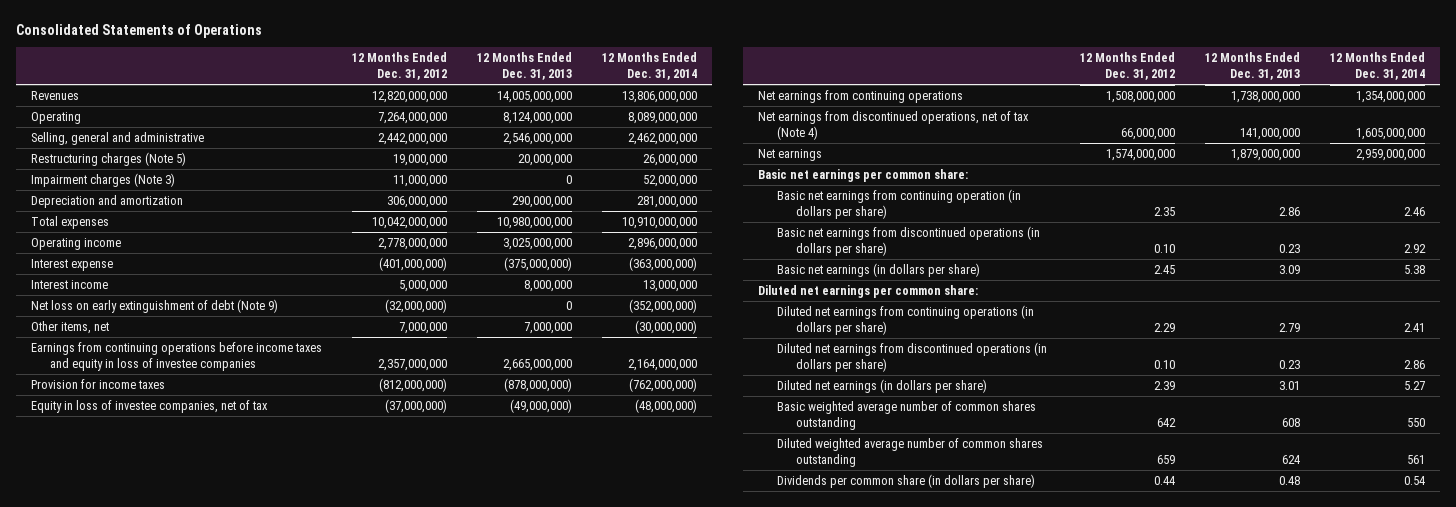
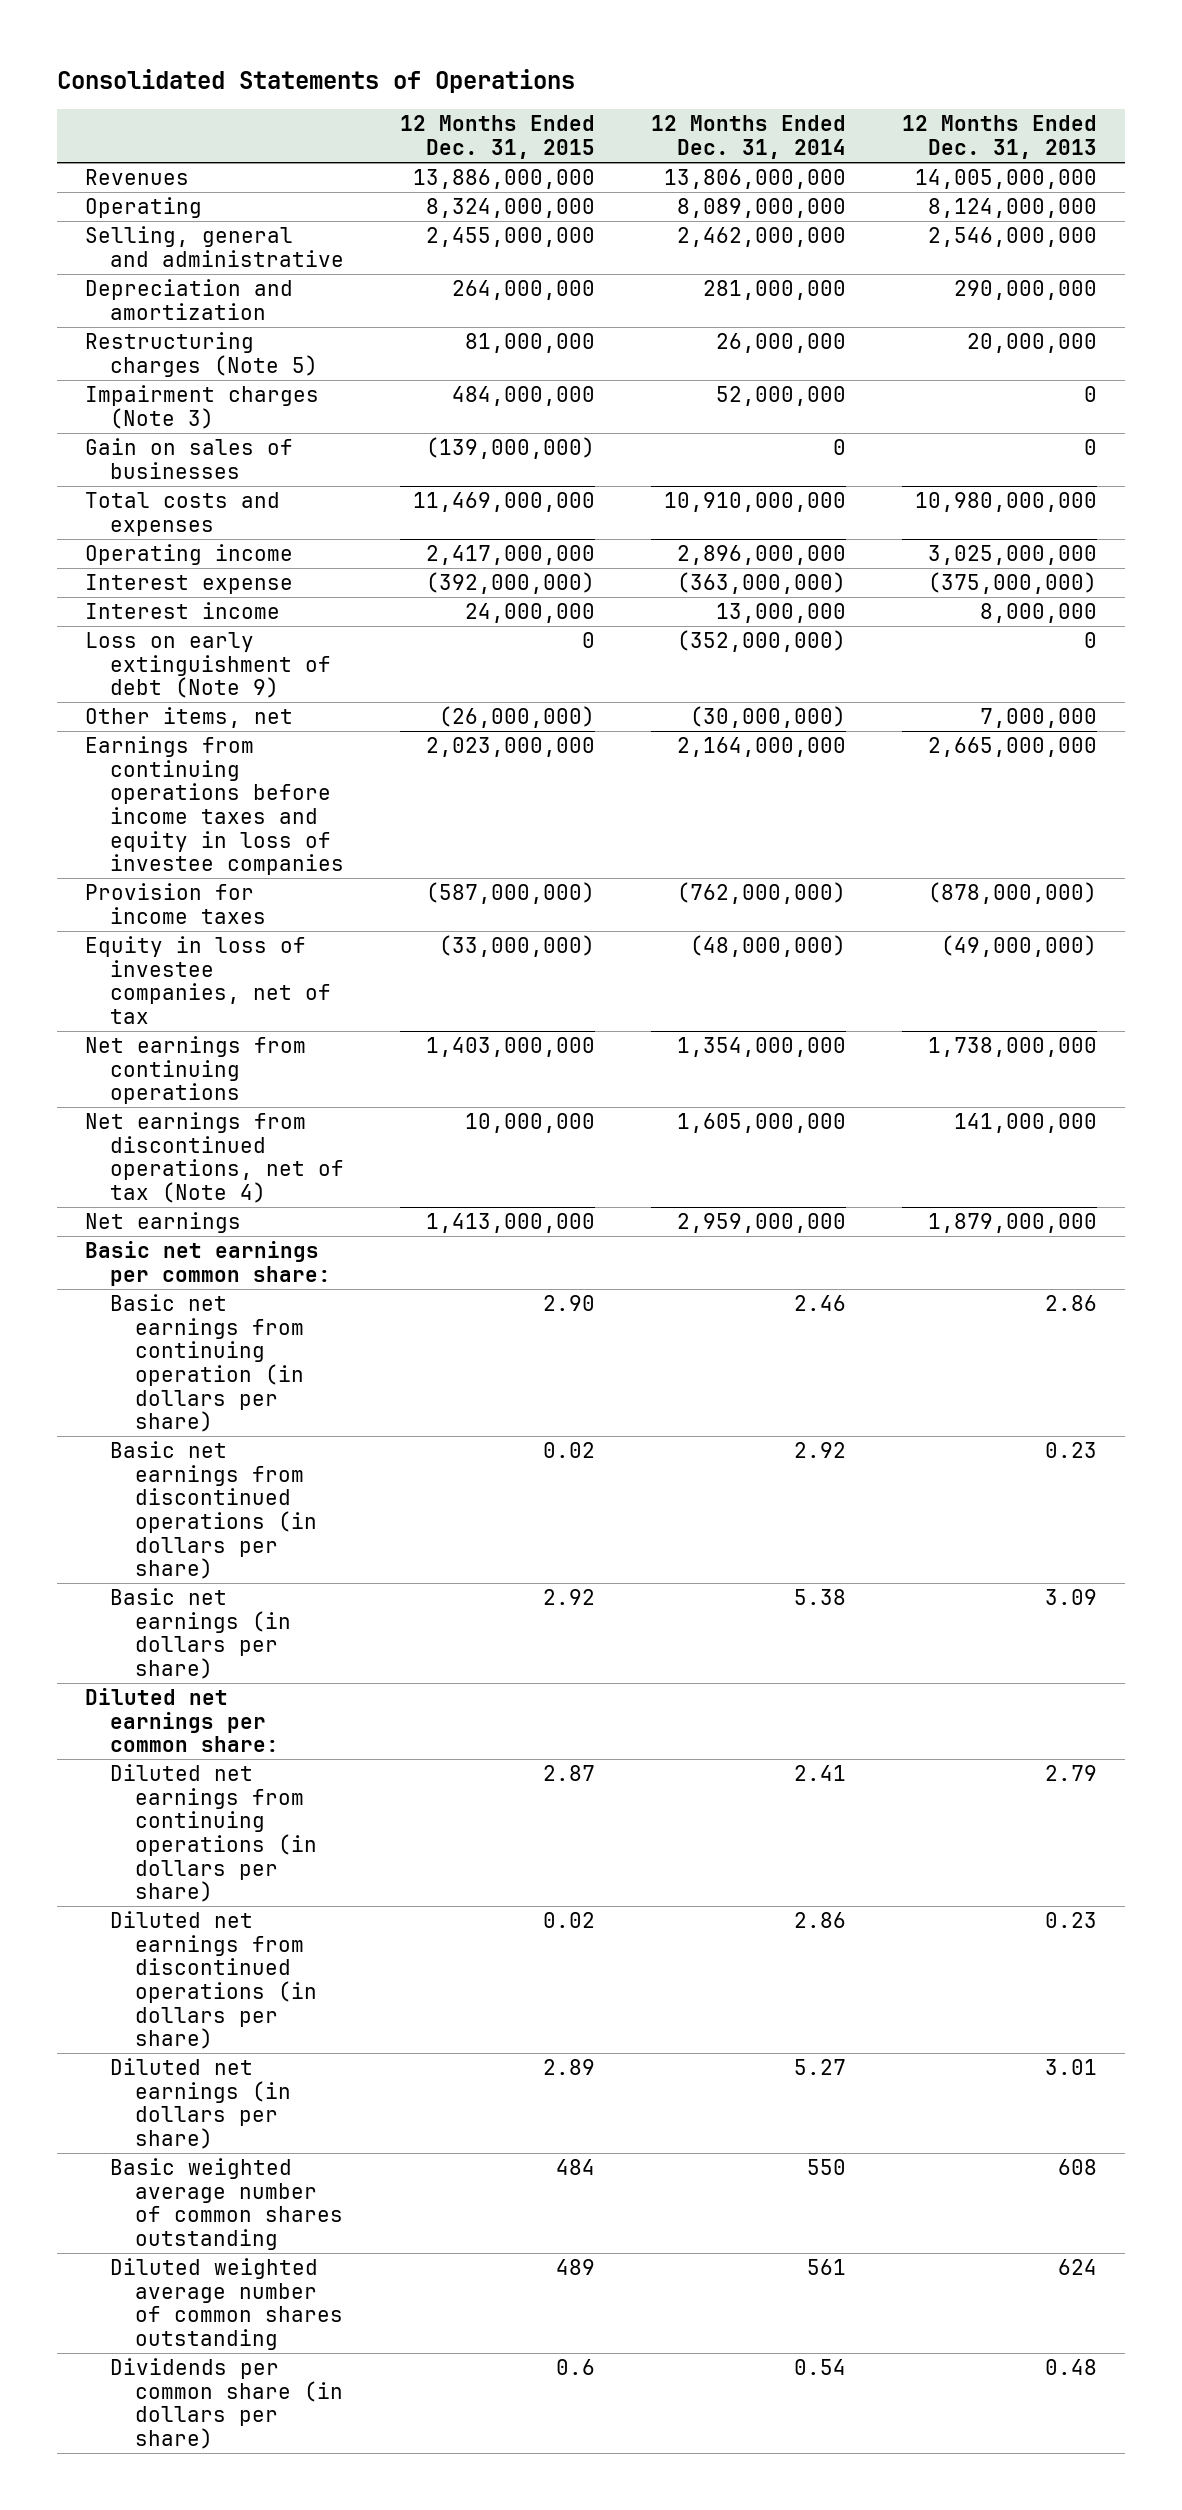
[351,52,447,81] 12 Months Ended Dec. 31, 2012 -> none
none -> [400,115,596,160] 12 Months Ended Dec. 31, 2015
[30,194,183,208] Depreciation and amortization -> [85,278,294,320] Depreciation and amortization
none -> [85,437,294,479] Gain on sales of businesses
[30,215,109,229] Total expenses -> [85,491,281,536] Total costs and expenses
[30,298,278,313] Net loss on early extinguishment of debt (Note 9) -> [85,631,332,699] Loss on early extinguishment of debt (Note 9)

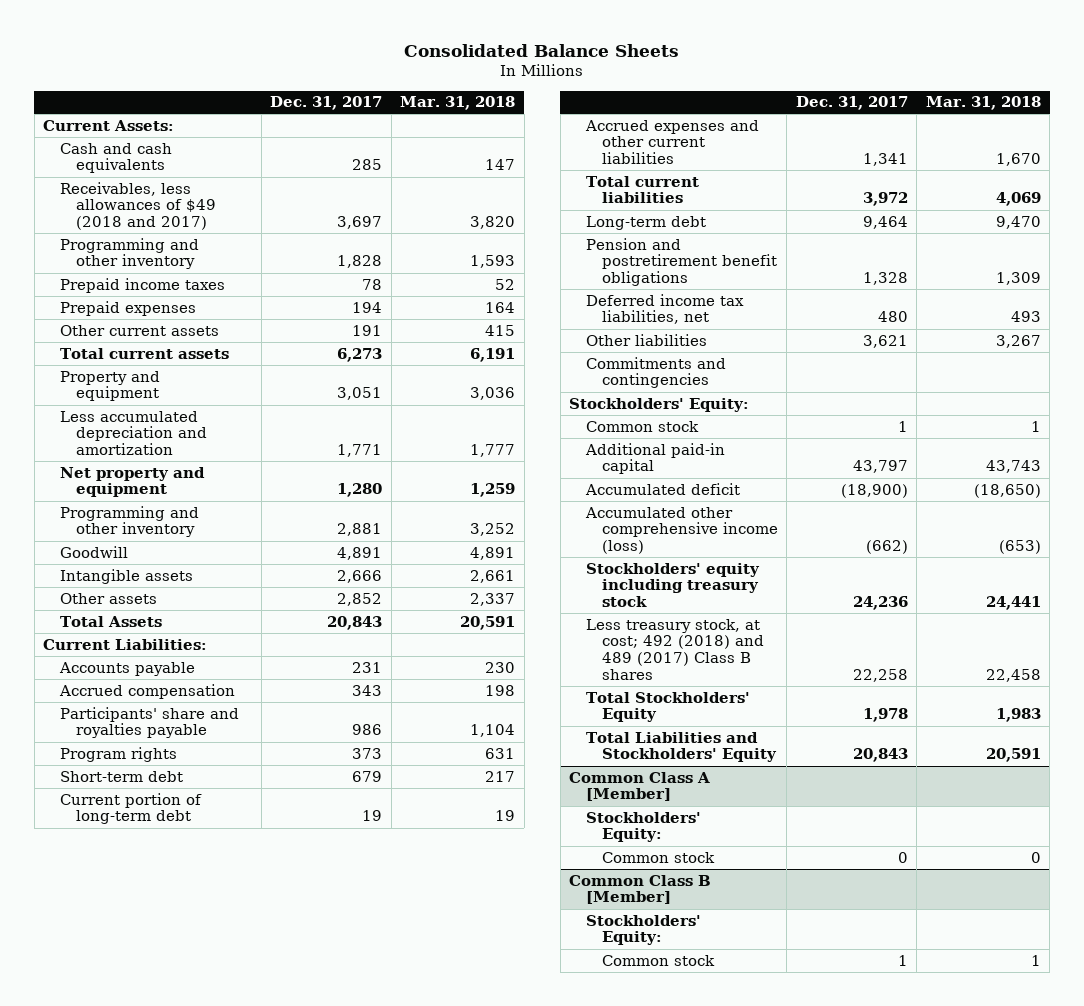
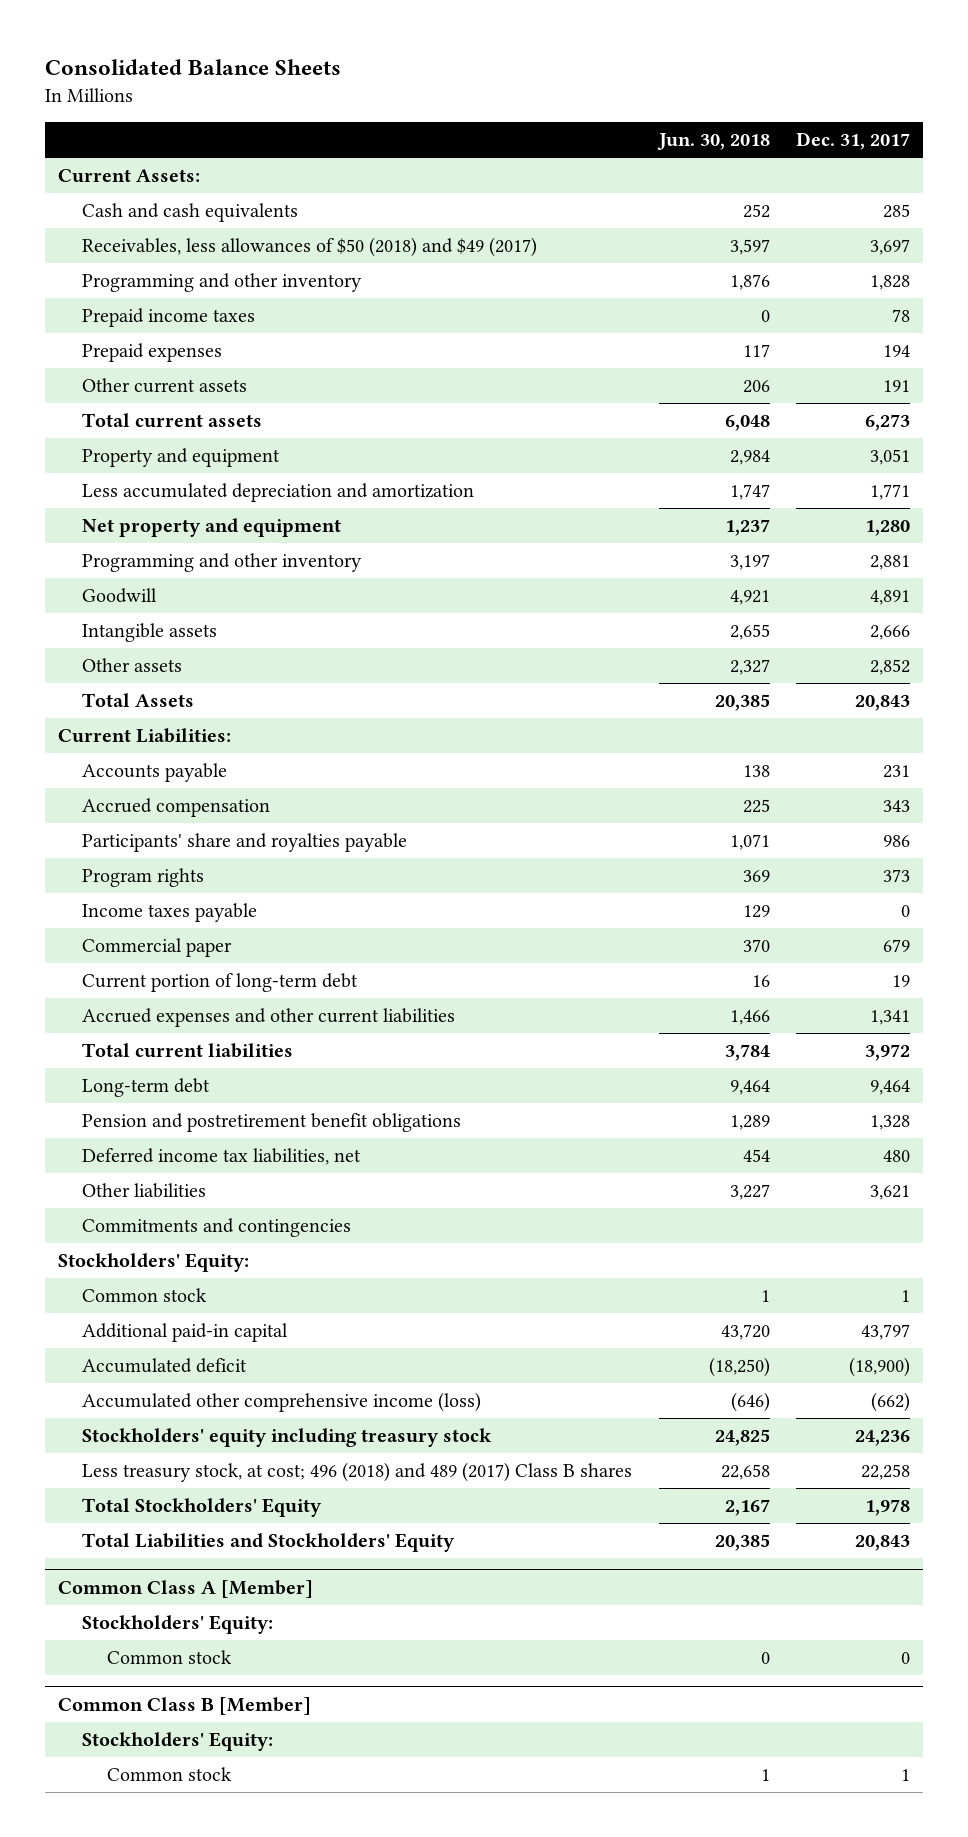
[400,96,516,111] Mar. 31, 2018 -> none
none -> [656,133,770,151] Jun. 30, 2018
[59,181,217,231] Receivables, less allowances of $49 (2018 and 2017) -> [82,237,538,258] Receivables, less allowances of $50 (2018) and $49 (2017)
none -> [82,903,258,923] Income taxes payable
[59,770,183,782] Short-term debt -> [82,938,233,958] Commercial paper
[585,618,764,680] Less treasury stock, at cost; 492 (2018) and 489 (2017) Class B shares -> [82,1462,633,1483] Less treasury stock, at cost; 496 (2018) and 489 (2017) Class B shares

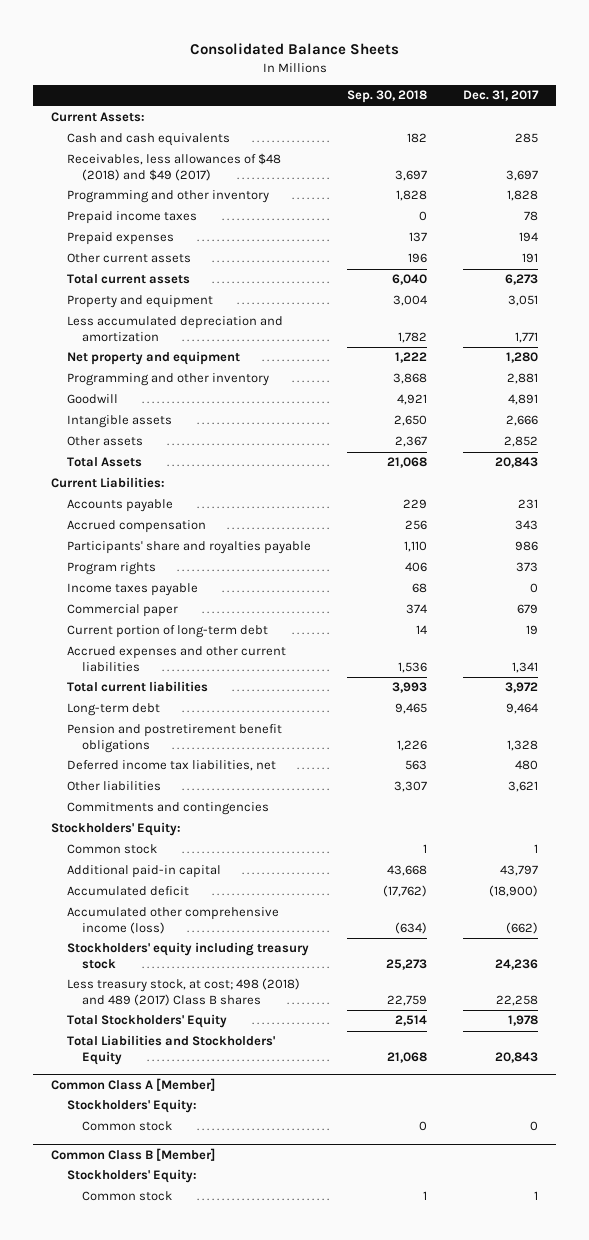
[656,133,770,151] Jun. 30, 2018 -> none
none -> [346,90,427,104] Sep. 30, 2018
[82,237,538,258] Receivables, less allowances of $50 (2018) and $49 (2017) -> [66,153,281,181] Receivables, less allowances of $48 (2018) and $49 (2017)
[82,1462,633,1483] Less treasury stock, at cost; 496 (2018) and 489 (2017) Class B shares -> [66,978,300,1006] Less treasury stock, at cost; 498 (2018) and 489 (2017) Class B shares

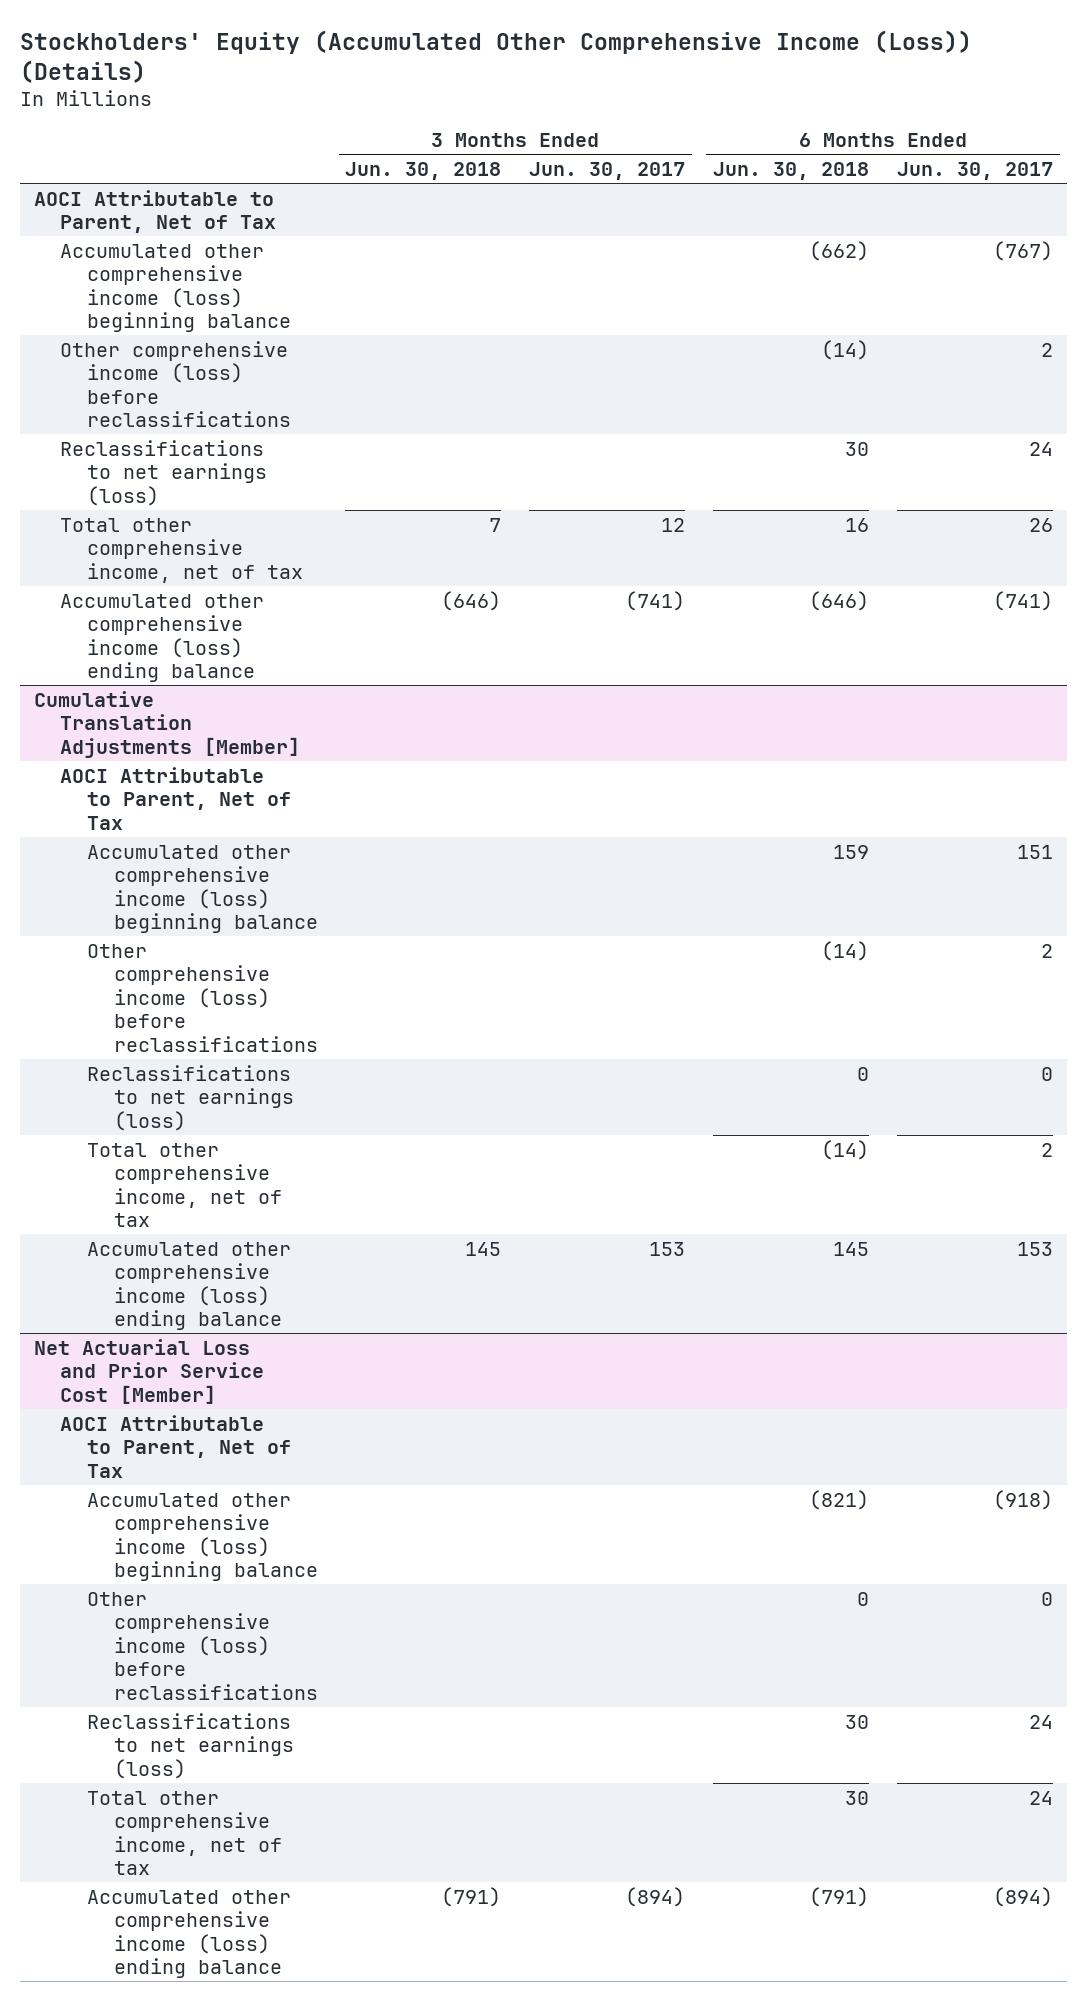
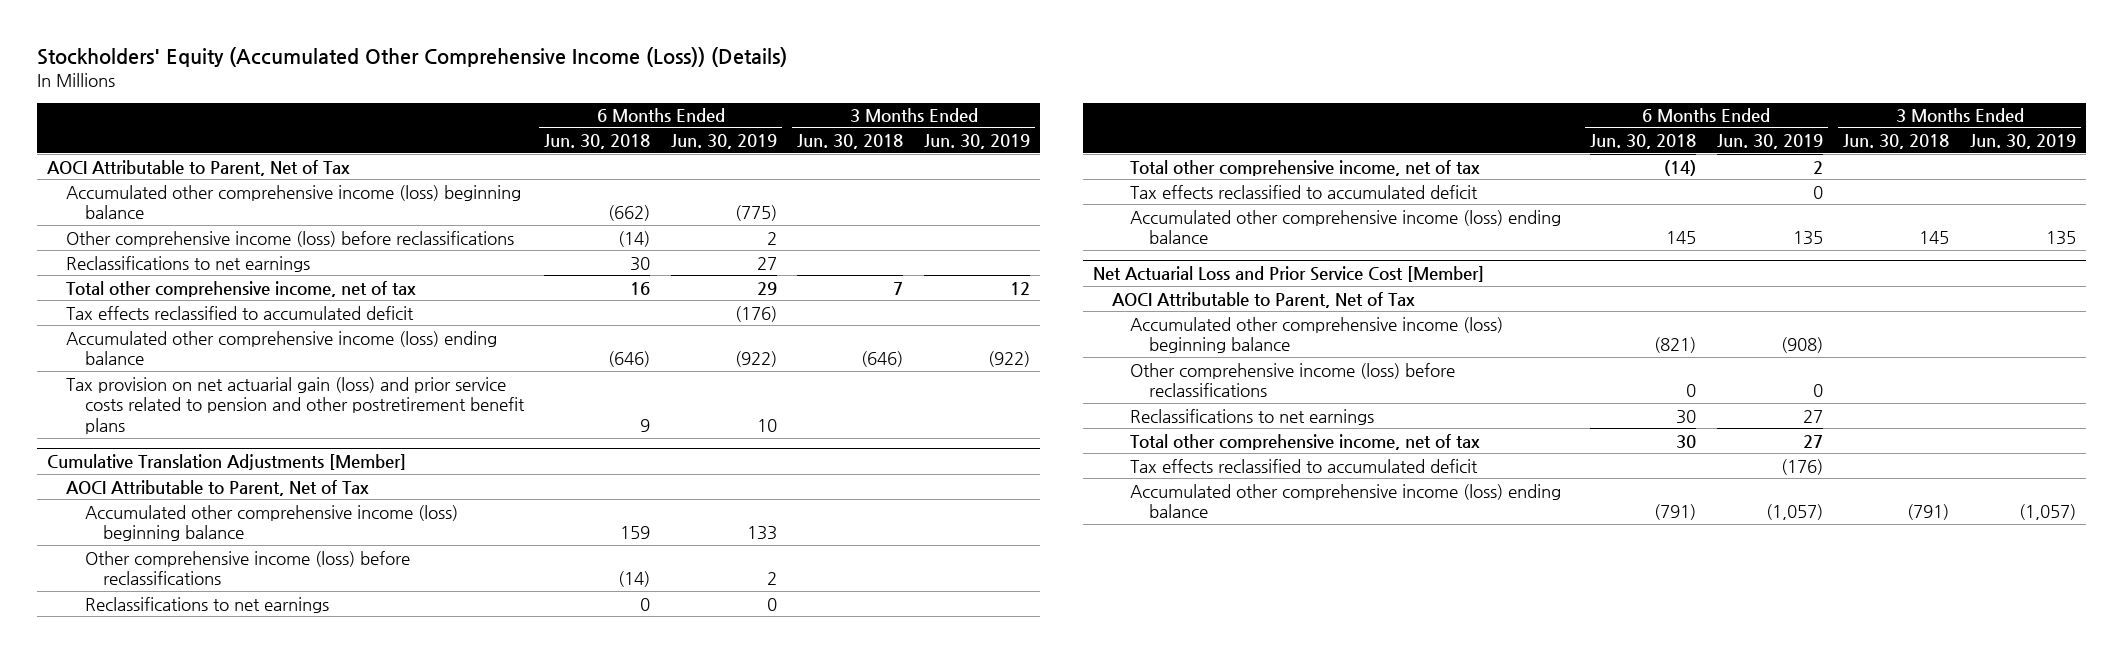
[529,162,686,181] Jun. 30, 2017 -> none
[896,162,1053,181] Jun. 30, 2017 -> none
none -> [670,134,777,150] Jun. 30, 2019
none -> [924,134,1031,150] Jun. 30, 2019
[60,439,267,506] Reclassifications to net earnings (loss) -> [65,255,310,272] Reclassifications to net earnings
none -> [65,305,414,320] Tax effects reclassified to accumulated deficit
none -> [65,376,525,435] Tax provision on net actuarial gain (loss) and prior service costs related to pension and other postretirement benefit plans
[86,1064,294,1131] Reclassifications to net earnings (loss) -> [84,596,329,613] Reclassifications to net earnings
none -> [1130,184,1479,199] Tax effects reclassified to accumulated deficit
[86,1712,294,1779] Reclassifications to net earnings (loss) -> [1130,408,1375,425] Reclassifications to net earnings
none -> [1130,458,1479,473] Tax effects reclassified to accumulated deficit

